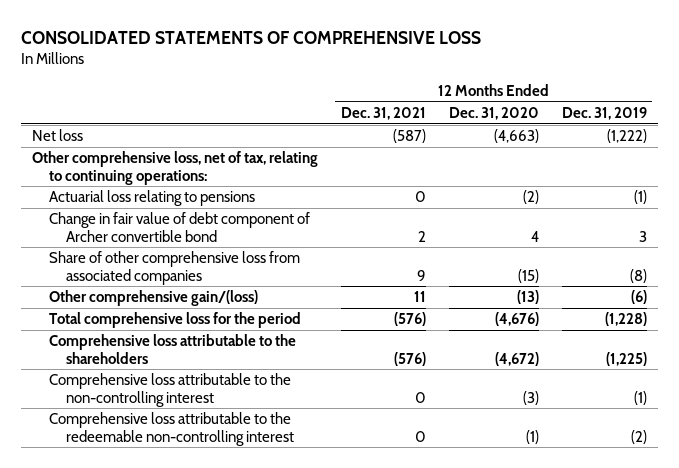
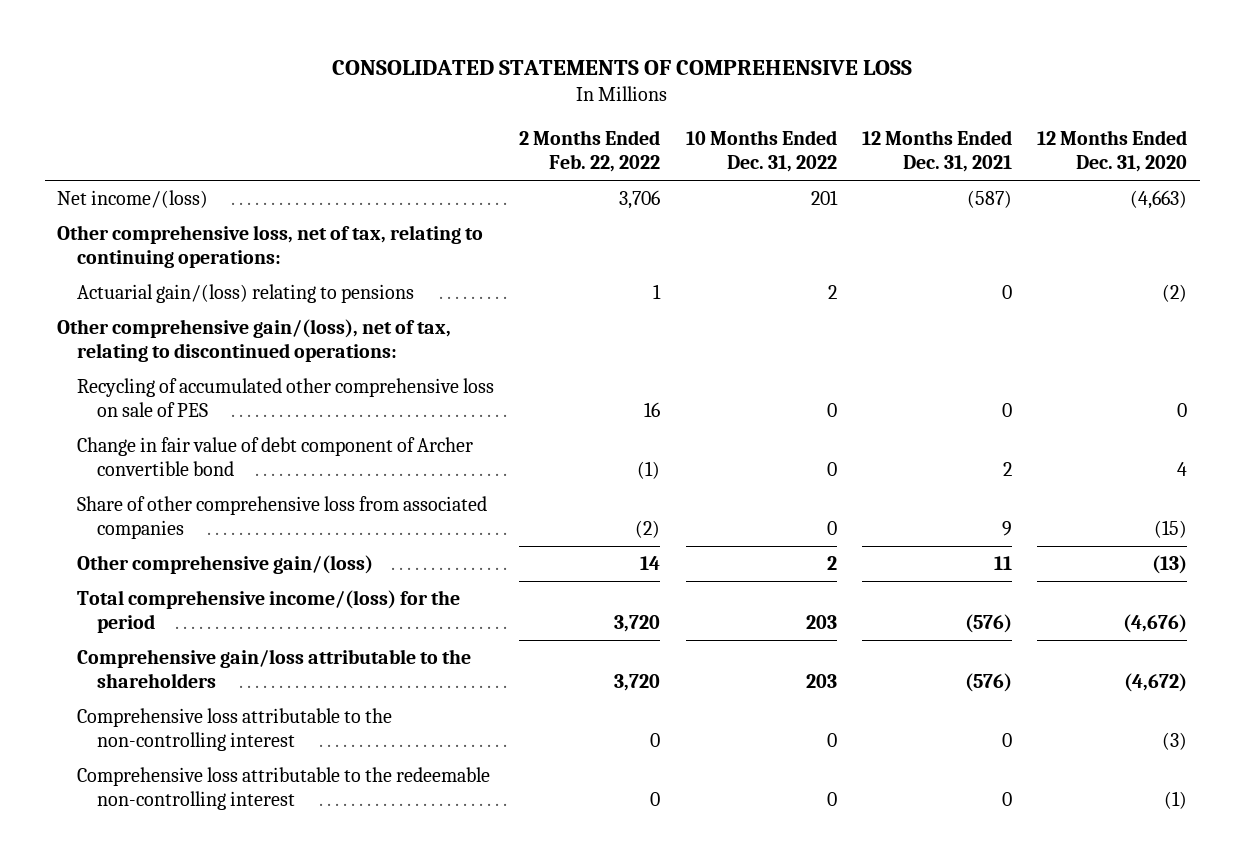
[561,106,647,120] Dec. 31, 2019 -> none
none -> [519,130,661,173] 2 Months Ended Feb. 22, 2022
none -> [685,130,837,173] 10 Months Ended Dec. 31, 2022
[32,129,84,142] Net loss -> [57,190,209,209] Net income/(loss)
[49,190,256,207] Actuarial loss relating to pensions -> [77,284,415,304] Actuarial gain/(loss) relating to pensions
none -> [57,319,452,363] Other comprehensive gain/(loss), net of tax, relating to discontinued operations:
none -> [77,378,495,418] Recycling of accumulated other comprehensive loss on sale of PES
[49,312,302,329] Total comprehensive loss for the period -> [77,590,461,634] Total comprehensive income/(loss) for the period
[49,334,297,364] Comprehensive loss attributable to the shareholders -> [77,649,472,689] Comprehensive gain/loss attributable to the shareholders

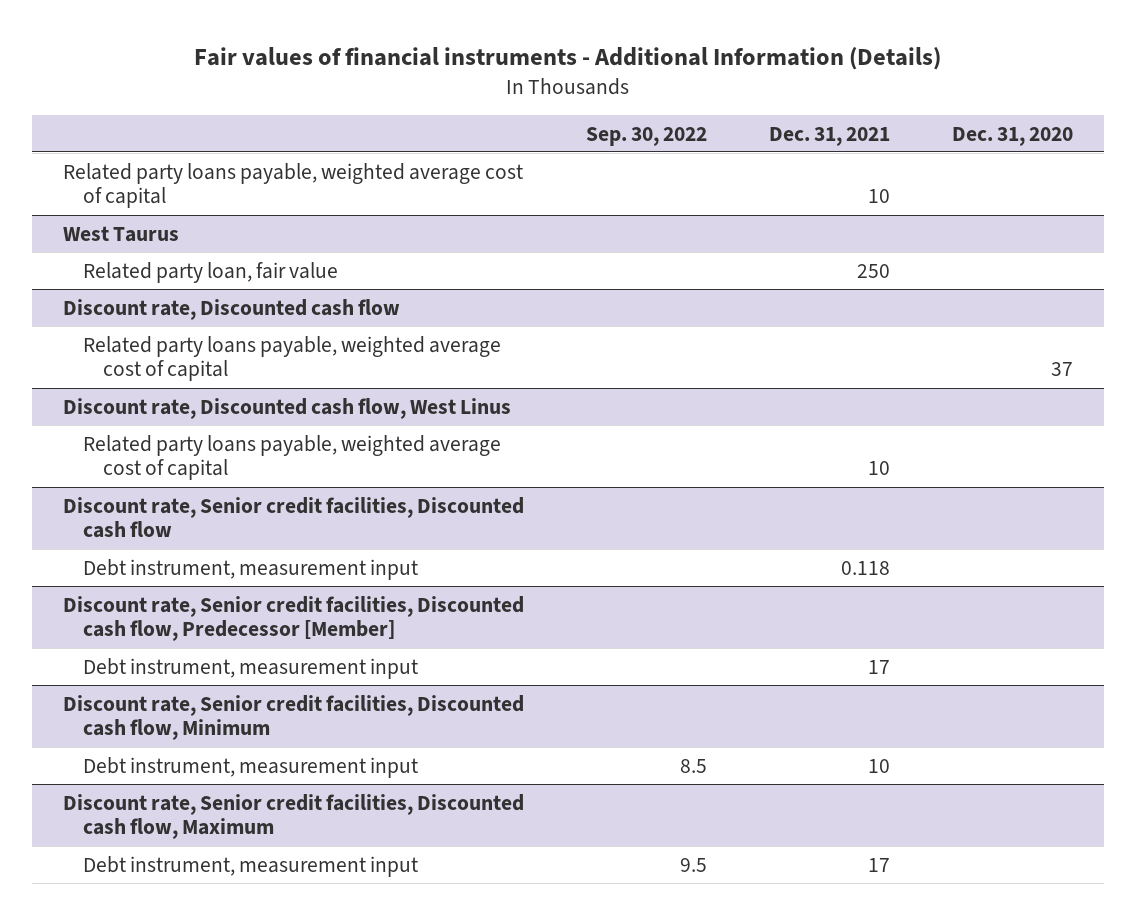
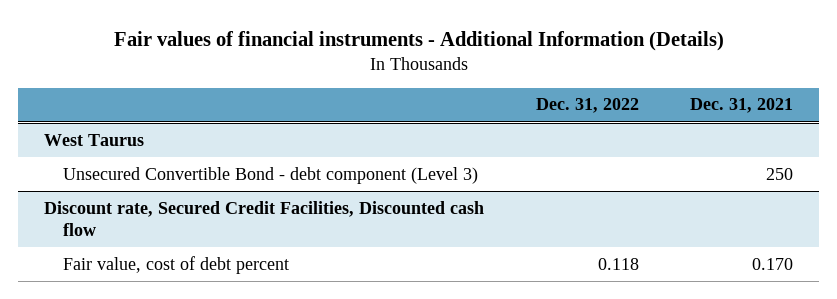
[585,126,707,146] Sep. 30, 2022 -> none
[951,126,1073,146] Dec. 31, 2020 -> none
none -> [535,98,639,114] Dec. 31, 2022
[62,162,523,209] Related party loans payable, weighted average cost of capital -> none
[62,298,400,320] Discount rate, Discounted cash flow -> none
[82,335,501,382] Related party loans payable, weighted average cost of capital -> none
[62,397,511,419] Discount rate, Discounted cash flow, West Linus -> none
[82,434,501,481] Related party loans payable, weighted average cost of capital -> none
[82,558,418,580] Debt instrument, measurement input -> none
[62,595,524,642] Discount rate, Senior credit facilities, Discounted cash flow, Predecessor [Member] -> none
[82,657,418,679] Debt instrument, measurement input -> none
[62,694,524,741] Discount rate, Senior credit facilities, Discounted cash flow, Minimum -> none
[82,756,418,778] Debt instrument, measurement input -> none
[62,793,524,840] Discount rate, Senior credit facilities, Discounted cash flow, Maximum -> none
[82,855,418,877] Debt instrument, measurement input -> none
[82,261,338,283] Related party loan, fair value -> [62,166,478,184] Unsecured Convertible Bond - debt component (Level 3)
[62,496,524,539] Discount rate, Senior credit facilities, Discounted cash flow -> [43,200,484,237] Discount rate, Secured Credit Facilities, Discounted cash flow
none -> [62,255,289,274] Fair value, cost of debt percent

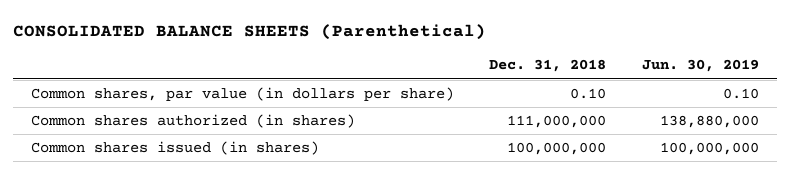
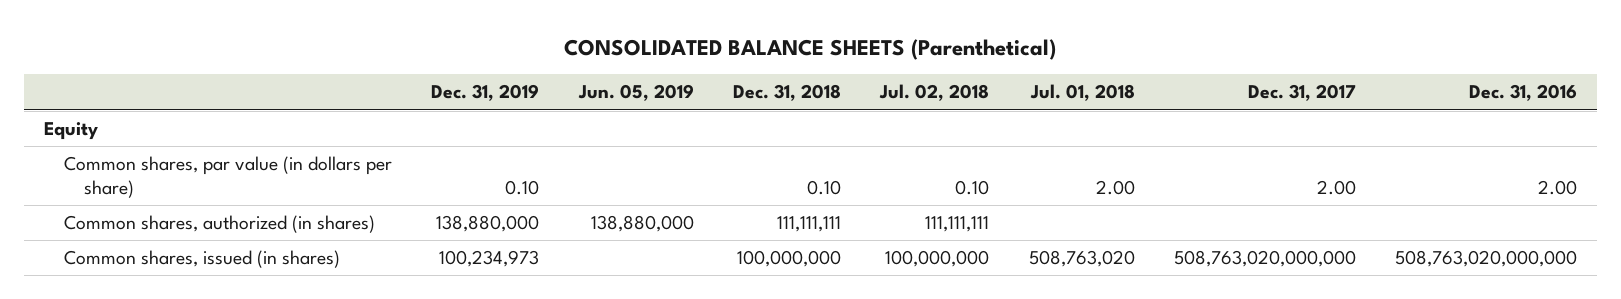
[642,59,760,73] Jun. 30, 2019 -> none
none -> [431,84,540,102] Dec. 31, 2019
none -> [577,84,694,102] Jun. 05, 2019
none -> [879,84,990,102] Jul. 02, 2018
none -> [1029,84,1135,102] Jul. 01, 2018
none -> [1247,84,1356,102] Dec. 31, 2017
none -> [1469,84,1578,102] Dec. 31, 2016
none -> [43,122,98,141] Equity
[30,113,355,128] Common shares authorized (in shares) -> [63,215,375,234] Common shares, authorized (in shares)
[507,114,607,128] 111,000,000 -> [776,216,841,233] 111,111,111
[30,140,319,155] Common shares issued (in shares) -> [63,250,340,269] Common shares, issued (in shares)

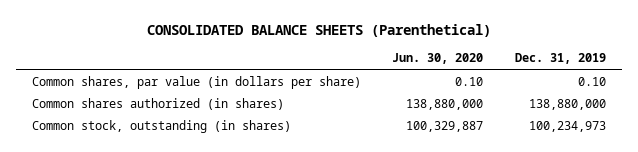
[577,84,694,102] Jun. 05, 2019 -> none
[732,84,841,102] Dec. 31, 2018 -> none
[879,84,990,102] Jul. 02, 2018 -> none
[1029,84,1135,102] Jul. 01, 2018 -> none
[1247,84,1356,102] Dec. 31, 2017 -> none
[1469,84,1578,102] Dec. 31, 2016 -> none
none -> [392,53,484,65] Jun. 30, 2020
[43,122,98,141] Equity -> none
[63,215,375,234] Common shares, authorized (in shares) -> [31,97,284,110] Common shares authorized (in shares)
[63,250,340,269] Common shares, issued (in shares) -> [31,119,291,133] Common stock, outstanding (in shares)

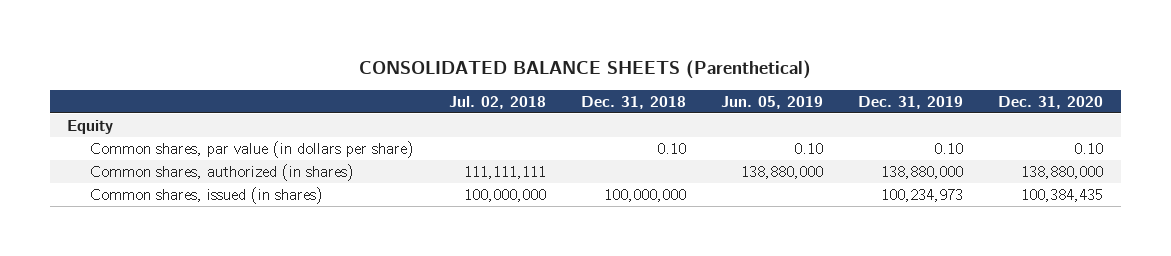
[392,53,484,65] Jun. 30, 2020 -> none
none -> [448,95,546,109] Jul. 02, 2018
none -> [581,95,687,109] Dec. 31, 2018
none -> [721,95,824,109] Jun. 05, 2019
none -> [998,95,1104,109] Dec. 31, 2020
none -> [67,119,114,134] Equity
[31,97,284,110] Common shares authorized (in shares) -> [89,163,354,181] Common shares, authorized (in shares)
[31,119,291,133] Common stock, outstanding (in shares) -> [89,186,323,204] Common shares, issued (in shares)

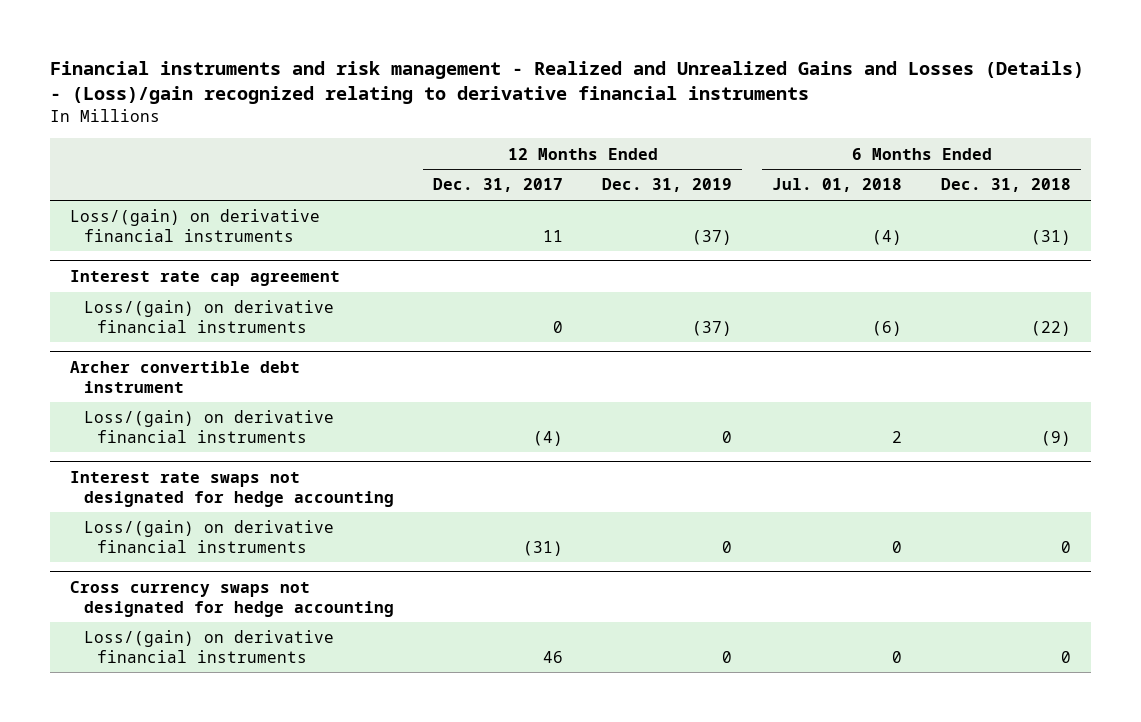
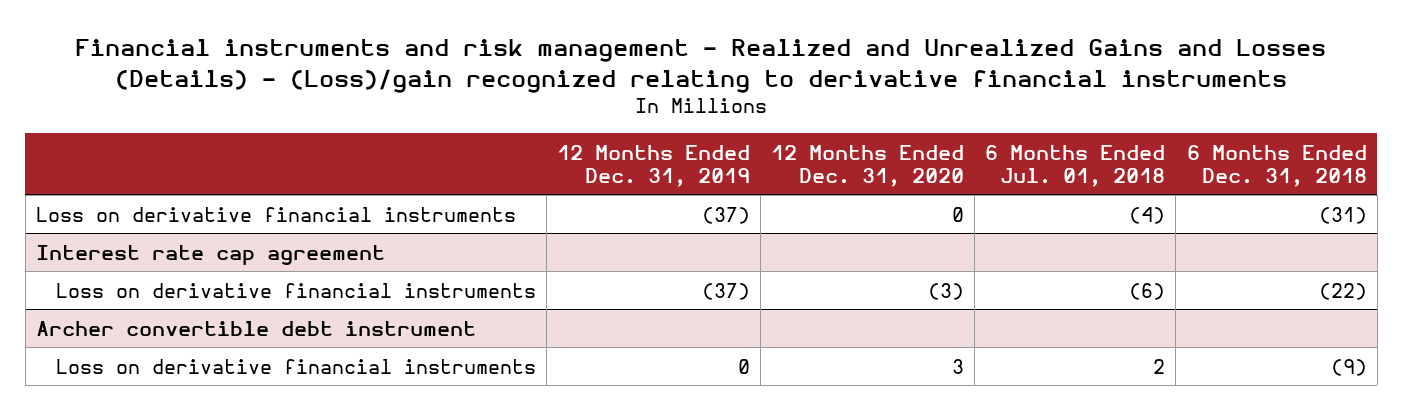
[432,178,563,193] Dec. 31, 2017 -> none
none -> [771,144,965,187] 12 Months Ended Dec. 31, 2020
[69,209,320,242] Loss/(gain) on derivative financial instruments -> [35,206,516,222] Loss on derivative financial instruments
[83,300,334,333] Loss/(gain) on derivative financial instruments -> [55,282,536,298] Loss on derivative financial instruments
[69,471,394,507] Interest rate swaps not designated for hedge accounting -> none
[83,520,334,553] Loss/(gain) on derivative financial instruments -> none
[69,581,394,617] Cross currency swaps not designated for hedge accounting -> none
[83,630,334,663] Loss/(gain) on derivative financial instruments -> none
[83,410,334,443] Loss/(gain) on derivative financial instruments -> [55,358,536,374] Loss on derivative financial instruments

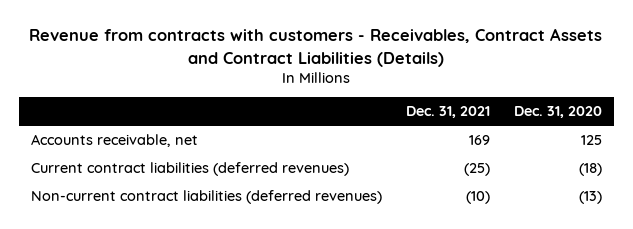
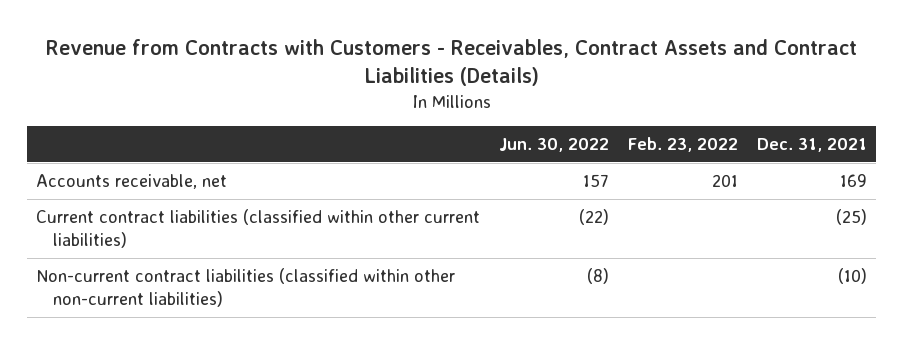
[29,28,603,67] Revenue from contracts with customers - Receivables, Contract Assets and Contract Liabilities (Details) -> [45,39,857,87] Revenue from Contracts with Customers - Receivables, Contract Assets and Contract Liabilities (Details)
[513,106,602,119] Dec. 31, 2020 -> none
none -> [499,138,610,153] Jun. 30, 2022
none -> [627,137,738,153] Feb. 23, 2022
[30,162,349,177] Current contract liabilities (deferred revenues) -> [36,209,481,249] Current contract liabilities (classified within other current liabilities)
[30,190,382,205] Non-current contract liabilities (deferred revenues) -> [36,268,456,308] Non-current contract liabilities (classified within other non-current liabilities)

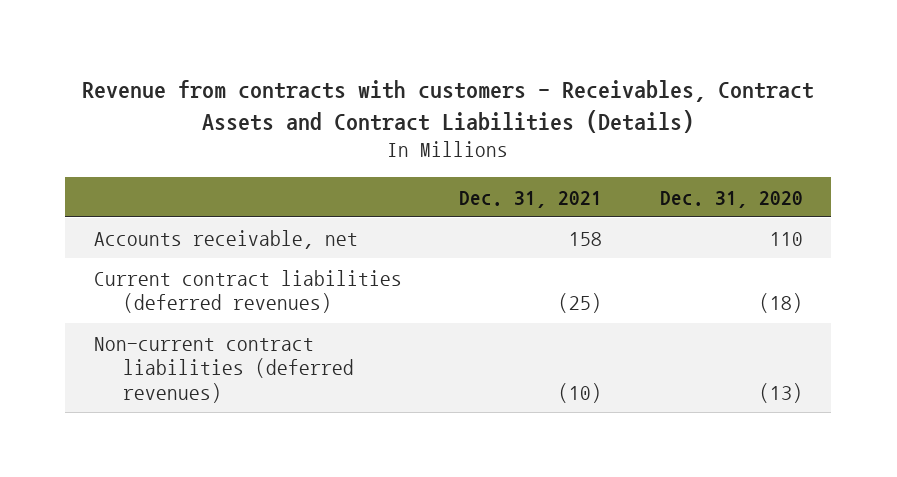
[45,39,857,87] Revenue from Contracts with Customers - Receivables, Contract Assets and Contract Liabilities (Details) -> [82,80,815,133] Revenue from contracts with customers - Receivables, Contract Assets and Contract Liabilities (Details)
[499,138,610,153] Jun. 30, 2022 -> none
[627,137,738,153] Feb. 23, 2022 -> none
none -> [659,190,803,208] Dec. 31, 2020
[839,174,867,188] 169 -> [569,231,603,246] 158
[36,209,481,249] Current contract liabilities (classified within other current liabilities) -> [93,269,402,314] Current contract liabilities (deferred revenues)
[36,268,456,308] Non-current contract liabilities (classified within other non-current liabilities) -> [93,336,354,404] Non-current contract liabilities (deferred revenues)

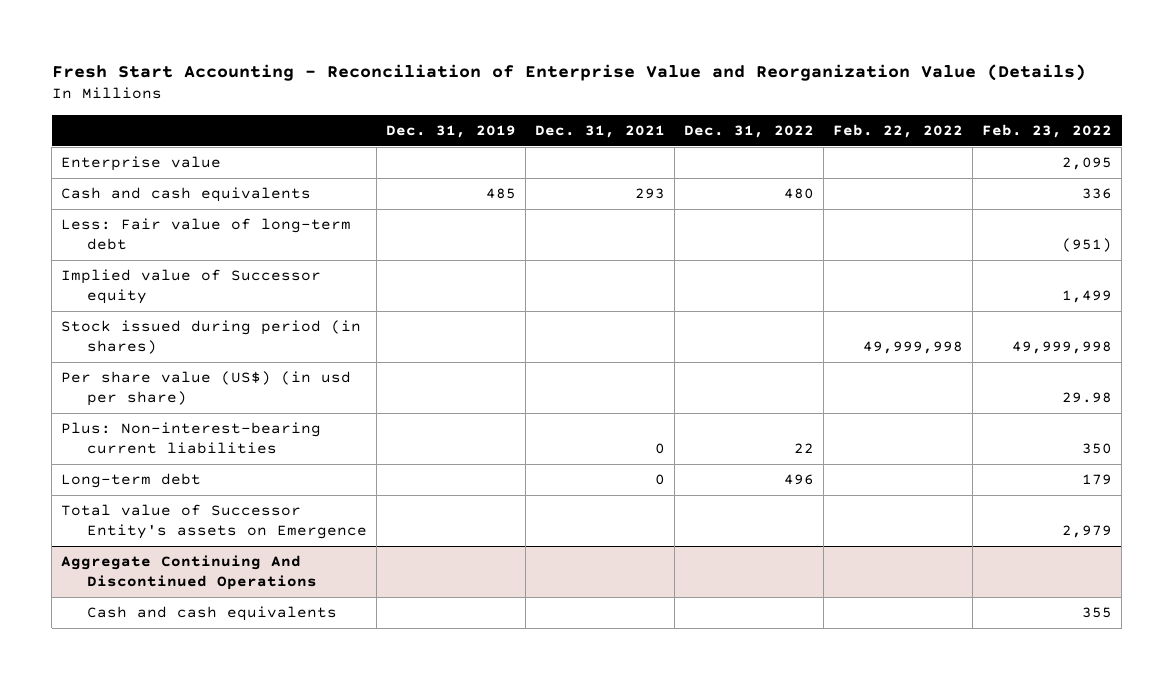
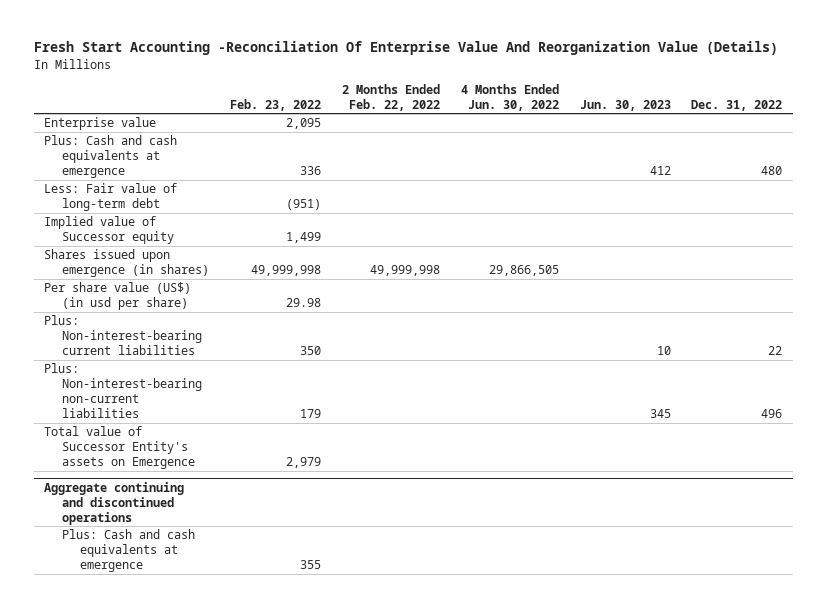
[51,63,1086,81] Fresh Start Accounting - Reconciliation of Enterprise Value and Reorganization Value (Details) -> [34,41,779,56] Fresh Start Accounting -Reconciliation Of Enterprise Value And Reorganization Value (Details)
[385,124,516,138] Dec. 31, 2019 -> none
[534,124,665,138] Dec. 31, 2021 -> none
[833,123,964,138] Feb. 22, 2022 -> none
none -> [341,83,440,111] 2 Months Ended Feb. 22, 2022
none -> [460,83,559,111] 4 Months Ended Jun. 30, 2022
none -> [579,99,671,111] Jun. 30, 2023
[61,187,312,203] Cash and cash equivalents -> [44,135,178,179] Plus: Cash and cash equivalents at emergence
[61,320,362,355] Stock issued during period (in shares) -> [44,249,210,278] Shares issued upon emergence (in shares)
[61,473,202,489] Long-term debt -> [44,363,203,419] Plus: Non-interest-bearing non-current liabilities
[61,555,317,591] Aggregate Continuing And Discontinued Operations -> [44,481,185,525] Aggregate continuing and discontinued operations
[86,606,337,622] Cash and cash equivalents -> [62,529,196,573] Plus: Cash and cash equivalents at emergence

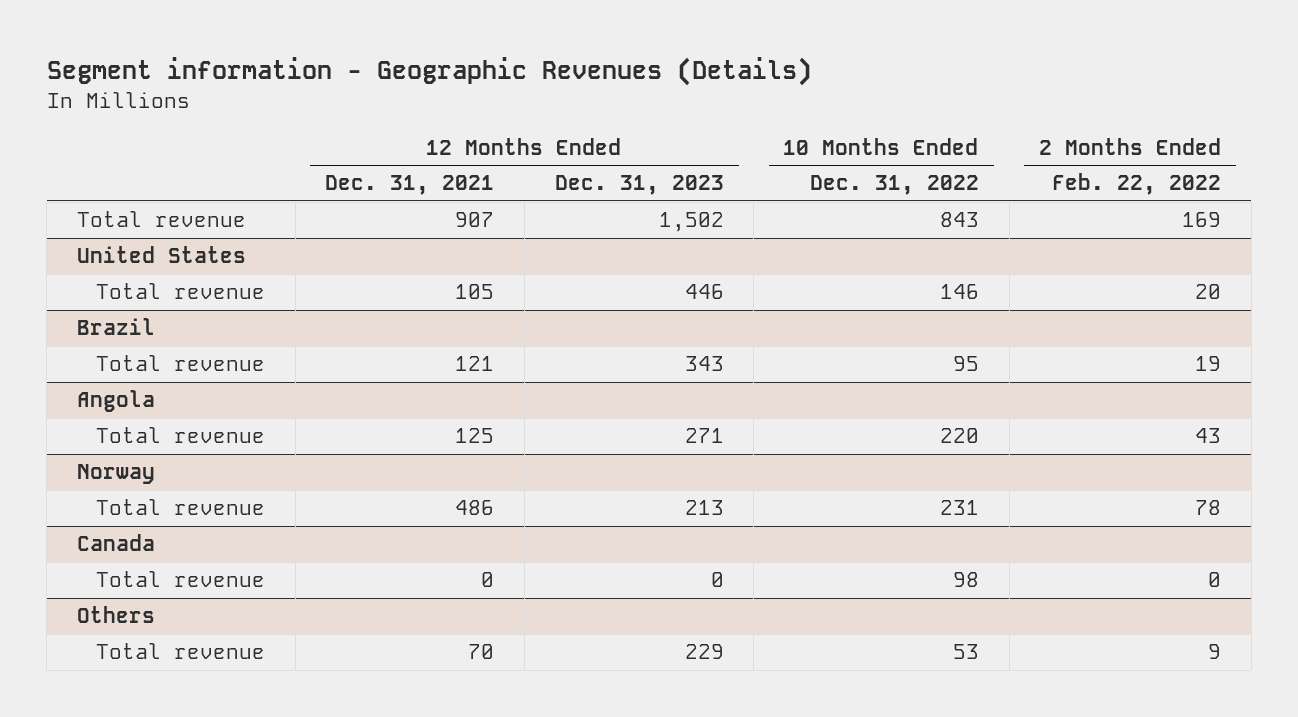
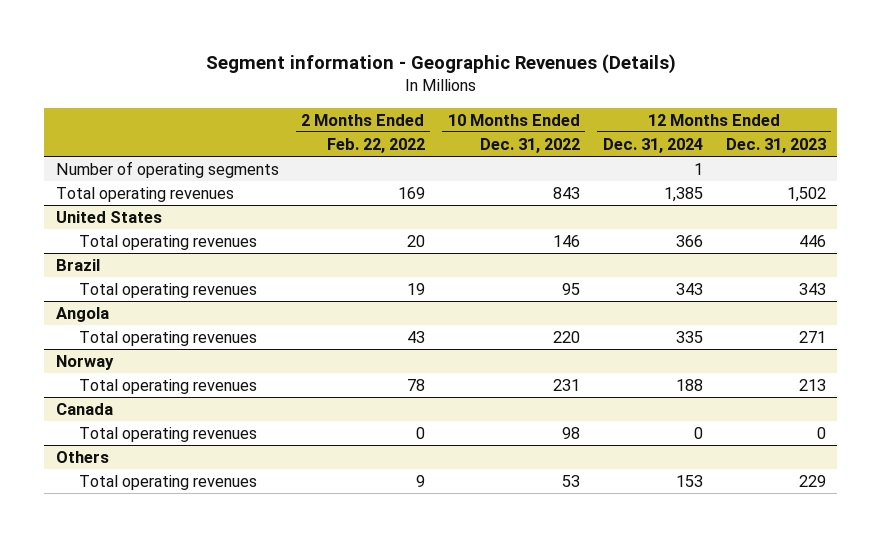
[325,175,495,196] Dec. 31, 2021 -> none
none -> [602,137,703,153] Dec. 31, 2024
none -> [55,160,279,178] Number of operating segments
[76,211,246,228] Total revenue -> [55,186,234,202] Total operating revenues
[95,283,265,300] Total revenue -> [79,234,258,250] Total operating revenues
[95,355,265,372] Total revenue -> [79,282,258,298] Total operating revenues
[95,427,265,444] Total revenue -> [79,330,258,346] Total operating revenues
[95,499,265,516] Total revenue -> [79,378,258,394] Total operating revenues
[95,571,265,588] Total revenue -> [79,426,258,442] Total operating revenues
[95,643,265,660] Total revenue -> [79,474,258,490] Total operating revenues

